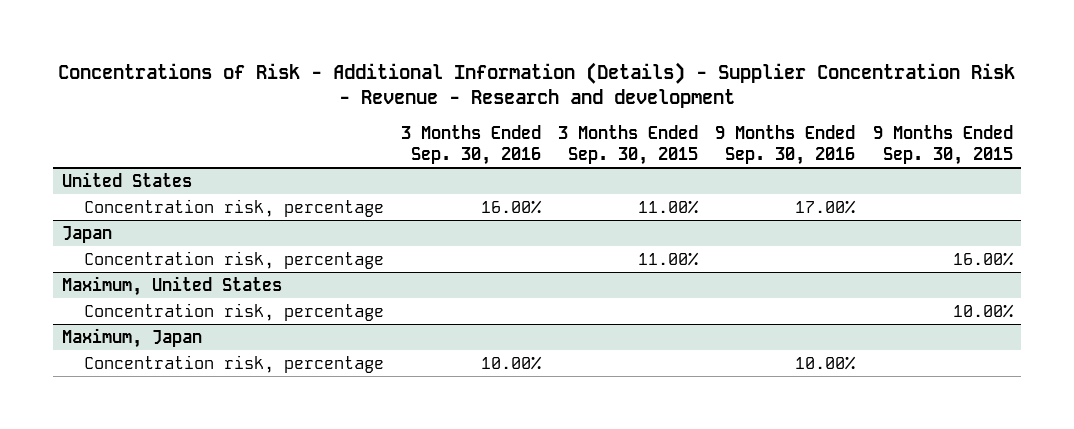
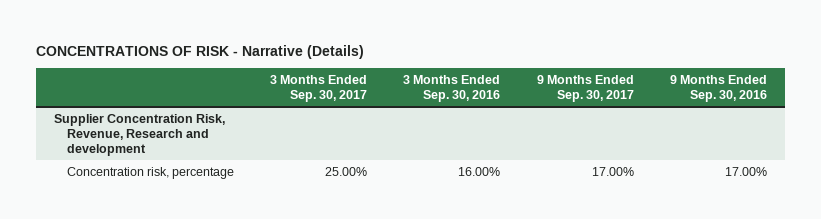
[58,61,1016,109] Concentrations of Risk - Additional Information (Details) - Supplier Concentration Risk - Revenue - Research and development -> [36,44,365,59] CONCENTRATIONS OF RISK - Narrative (Details)
[558,125,699,165] 3 Months Ended Sep. 30, 2015 -> none
[872,125,1013,165] 9 Months Ended Sep. 30, 2015 -> none
none -> [270,74,368,102] 3 Months Ended Sep. 30, 2017
none -> [536,74,634,102] 9 Months Ended Sep. 30, 2017
[61,171,192,187] United States -> [54,113,226,157] Supplier Concentration Risk, Revenue, Research and development
[61,225,112,243] Japan -> none
[84,250,385,269] Concentration risk, percentage -> none
[61,275,282,296] Maximum, United States -> none
[84,302,385,321] Concentration risk, percentage -> none
[61,327,202,348] Maximum, Japan -> none
[84,354,385,373] Concentration risk, percentage -> none

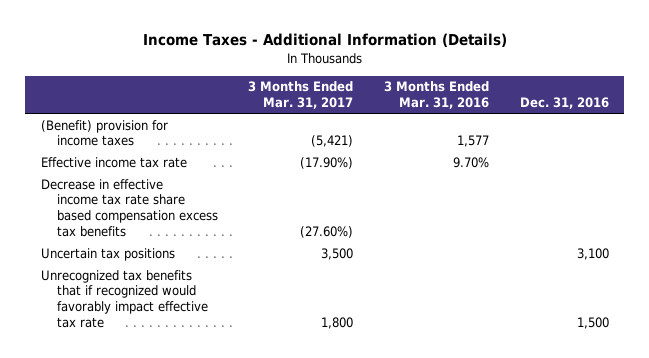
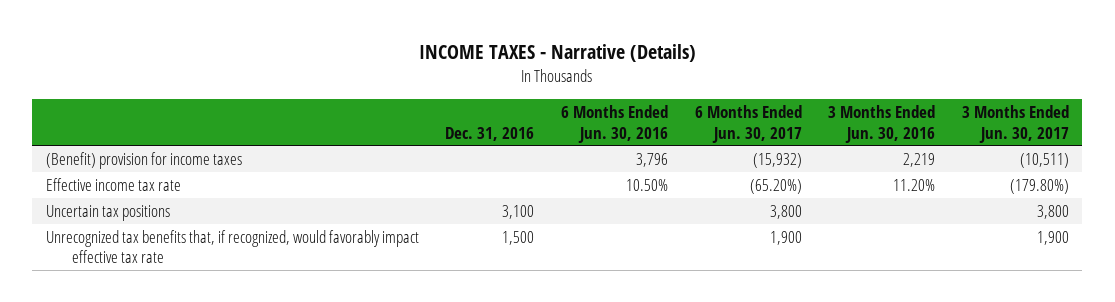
[142,33,507,48] Income Taxes - Additional Information (Details) -> [419,43,697,62] INCOME TAXES - Narrative (Details)
[248,81,354,110] 3 Months Ended Mar. 31, 2017 -> none
[384,81,490,110] 3 Months Ended Mar. 31, 2016 -> none
none -> [561,105,669,143] 6 Months Ended Jun. 30, 2016
none -> [694,105,802,143] 6 Months Ended Jun. 30, 2017
none -> [828,105,936,143] 3 Months Ended Jun. 30, 2016
none -> [962,105,1070,143] 3 Months Ended Jun. 30, 2017
[40,178,218,238] Decrease in effective income tax rate share based compensation excess tax benefits -> none
[40,269,208,329] Unrecognized tax benefits that if recognized would favorably impact effective tax rate -> [45,230,419,264] Unrecognized tax benefits that, if recognized, would favorably impact effective tax rate

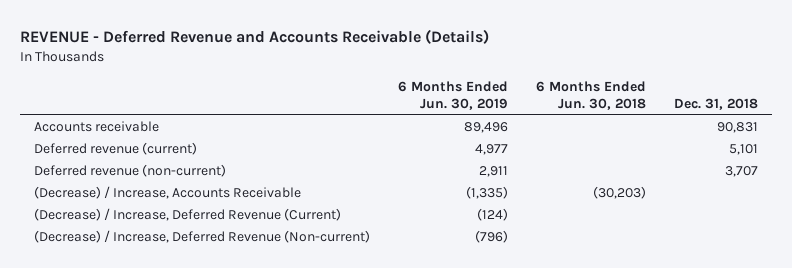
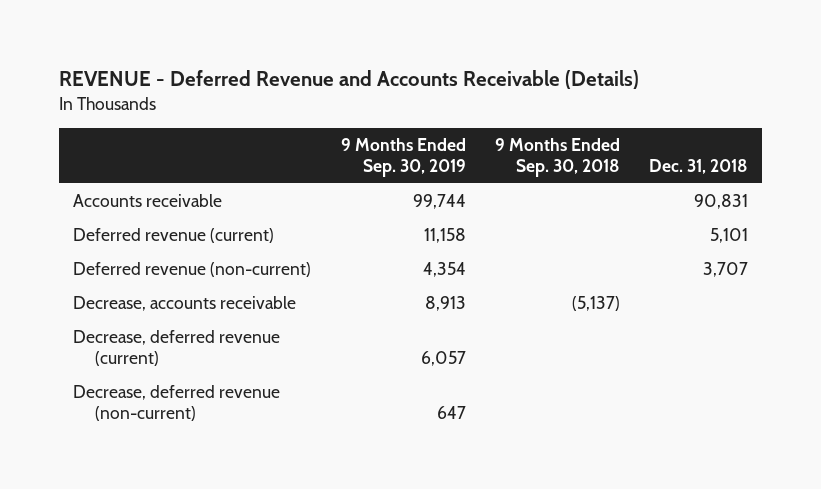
[398,80,509,110] 6 Months Ended Jun. 30, 2019 -> none
[536,80,647,110] 6 Months Ended Jun. 30, 2018 -> none
none -> [340,137,466,178] 9 Months Ended Sep. 30, 2019
none -> [494,137,620,178] 9 Months Ended Sep. 30, 2018
[34,186,302,200] (Decrease) / Increase, Accounts Receivable -> [73,296,297,312] Decrease, accounts receivable
[34,208,342,222] (Decrease) / Increase, Deferred Revenue (Current) -> [73,330,281,367] Decrease, deferred revenue (current)
[34,230,371,244] (Decrease) / Increase, Deferred Revenue (Non-current) -> [73,385,281,422] Decrease, deferred revenue (non-current)

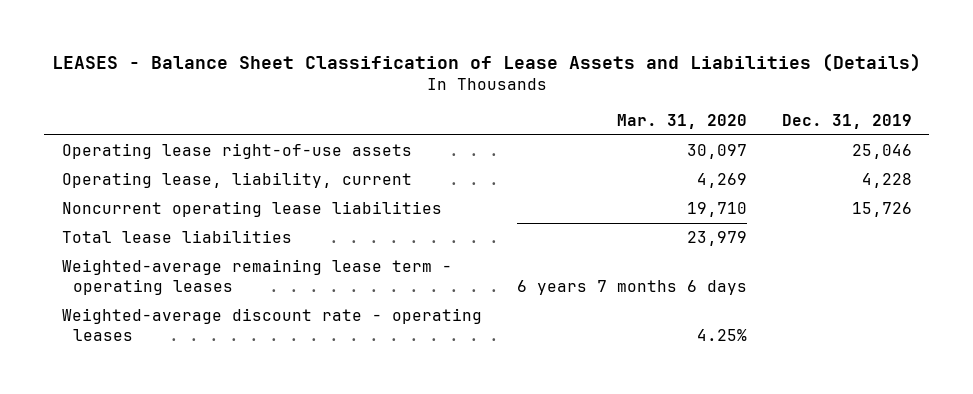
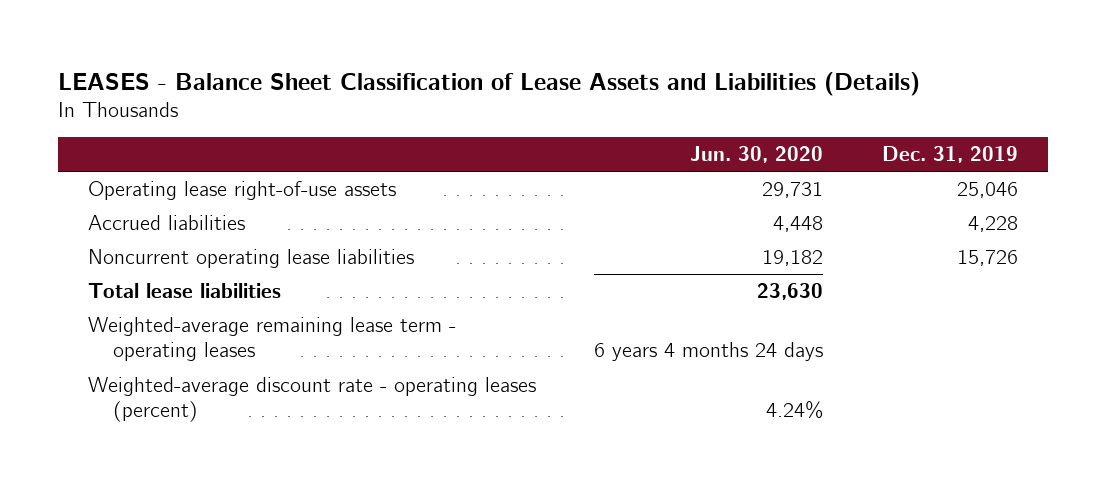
[616,114,747,130] Mar. 31, 2020 -> none
none -> [690,146,824,164] Jun. 30, 2020
[61,172,412,189] Operating lease, liability, current -> [87,215,245,231] Accrued liabilities
[61,308,482,341] Weighted-average discount rate - operating leases -> [87,377,536,423] Weighted-average discount rate - operating leases (percent)

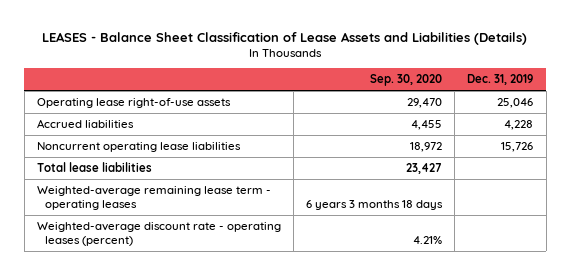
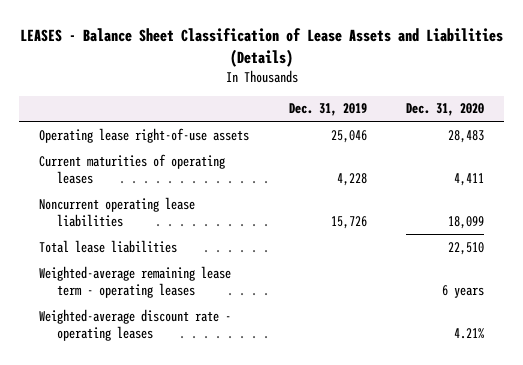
[370,74,443,87] Sep. 30, 2020 -> none
none -> [406,103,485,117] Dec. 31, 2020
[36,118,134,128] Accrued liabilities -> [38,153,225,185] Current maturities of operating leases
[36,221,281,246] Weighted-average discount rate - operating leases (percent) -> [38,308,231,342] Weighted-average discount rate - operating leases

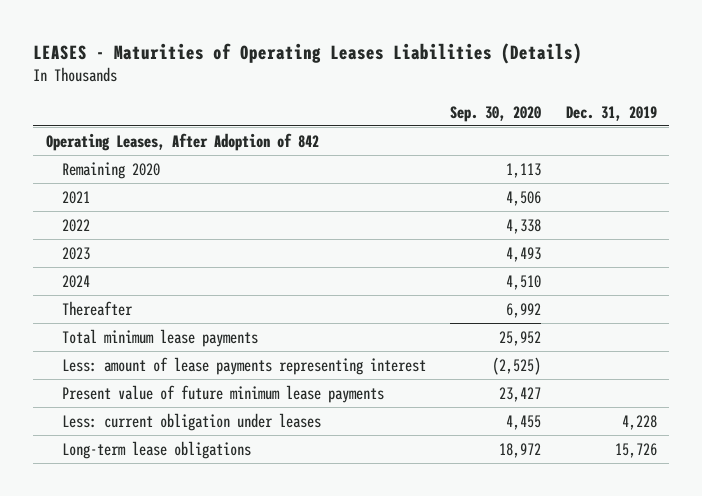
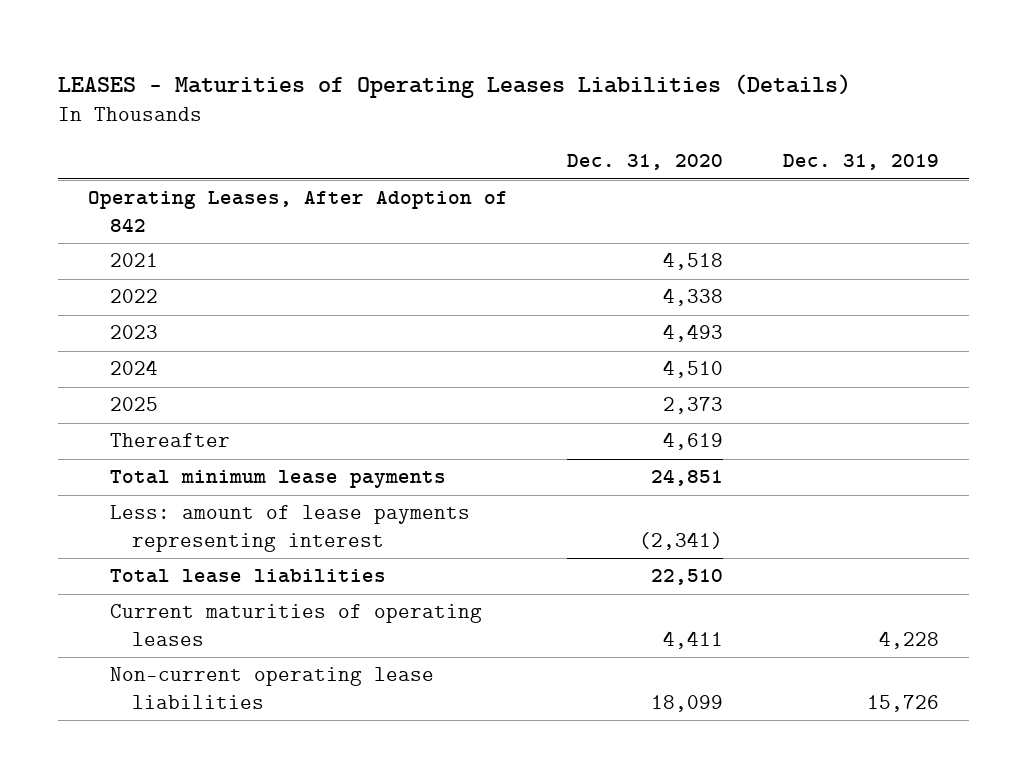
[450,105,542,122] Sep. 30, 2020 -> none
none -> [567,154,724,171] Dec. 31, 2020
[61,161,160,179] Remaining 2020 -> none
none -> [109,397,158,412] 2025
[61,384,384,403] Present value of future minimum lease payments -> [109,569,386,584] Total lease liabilities
[61,412,321,431] Less: current obligation under leases -> [109,604,482,646] Current maturities of operating leases
[61,440,251,459] Long-term lease obligations -> [109,667,434,709] Non-current operating lease liabilities

